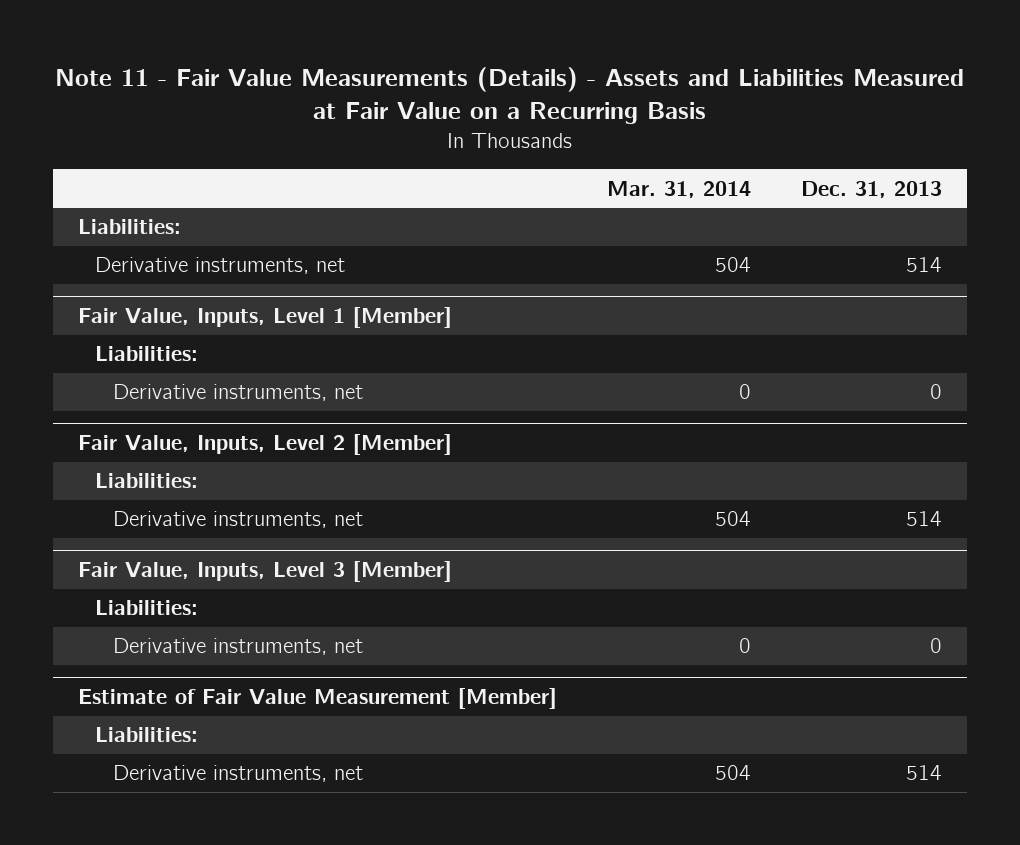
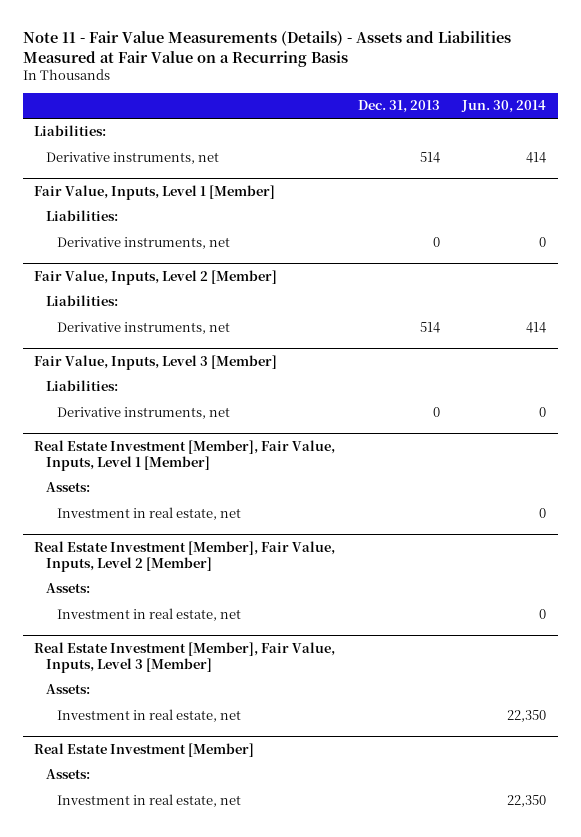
[606,180,751,198] Mar. 31, 2014 -> none
none -> [461,100,547,114] Jun. 30, 2014
[77,688,557,710] Estimate of Fair Value Measurement [Member] -> none
[95,727,199,743] Liabilities: -> none
[112,765,363,783] Derivative instruments, net -> none
none -> [34,440,336,471] Real Estate Investment [Member], Fair Value, Inputs, Level 1 [Member]
none -> [45,482,90,493] Assets:
none -> [56,507,241,521] Investment in real estate, net
none -> [34,541,336,572] Real Estate Investment [Member], Fair Value, Inputs, Level 2 [Member]
none -> [45,583,90,594] Assets:
none -> [56,608,241,622] Investment in real estate, net
none -> [34,642,336,673] Real Estate Investment [Member], Fair Value, Inputs, Level 3 [Member]
none -> [45,684,90,695] Assets:
none -> [56,709,241,723] Investment in real estate, net
none -> [34,743,255,758] Real Estate Investment [Member]
none -> [45,769,90,780] Assets:
none -> [56,794,241,808] Investment in real estate, net

